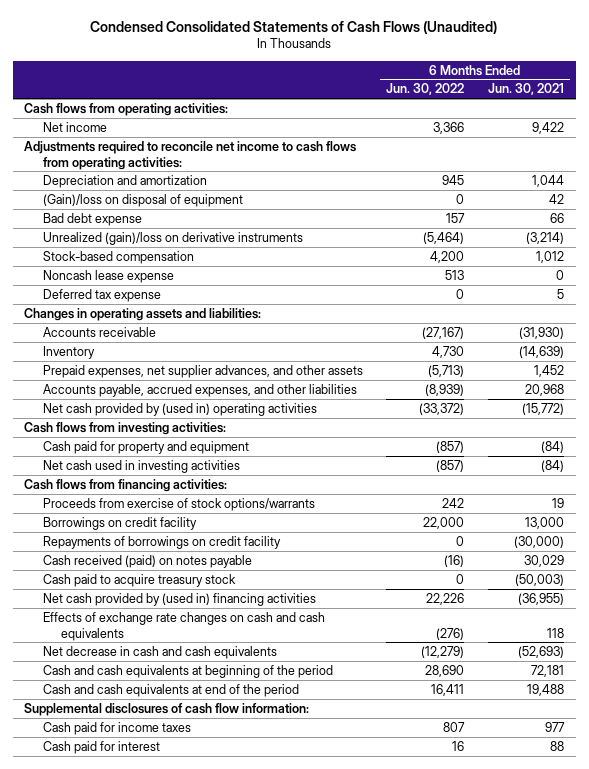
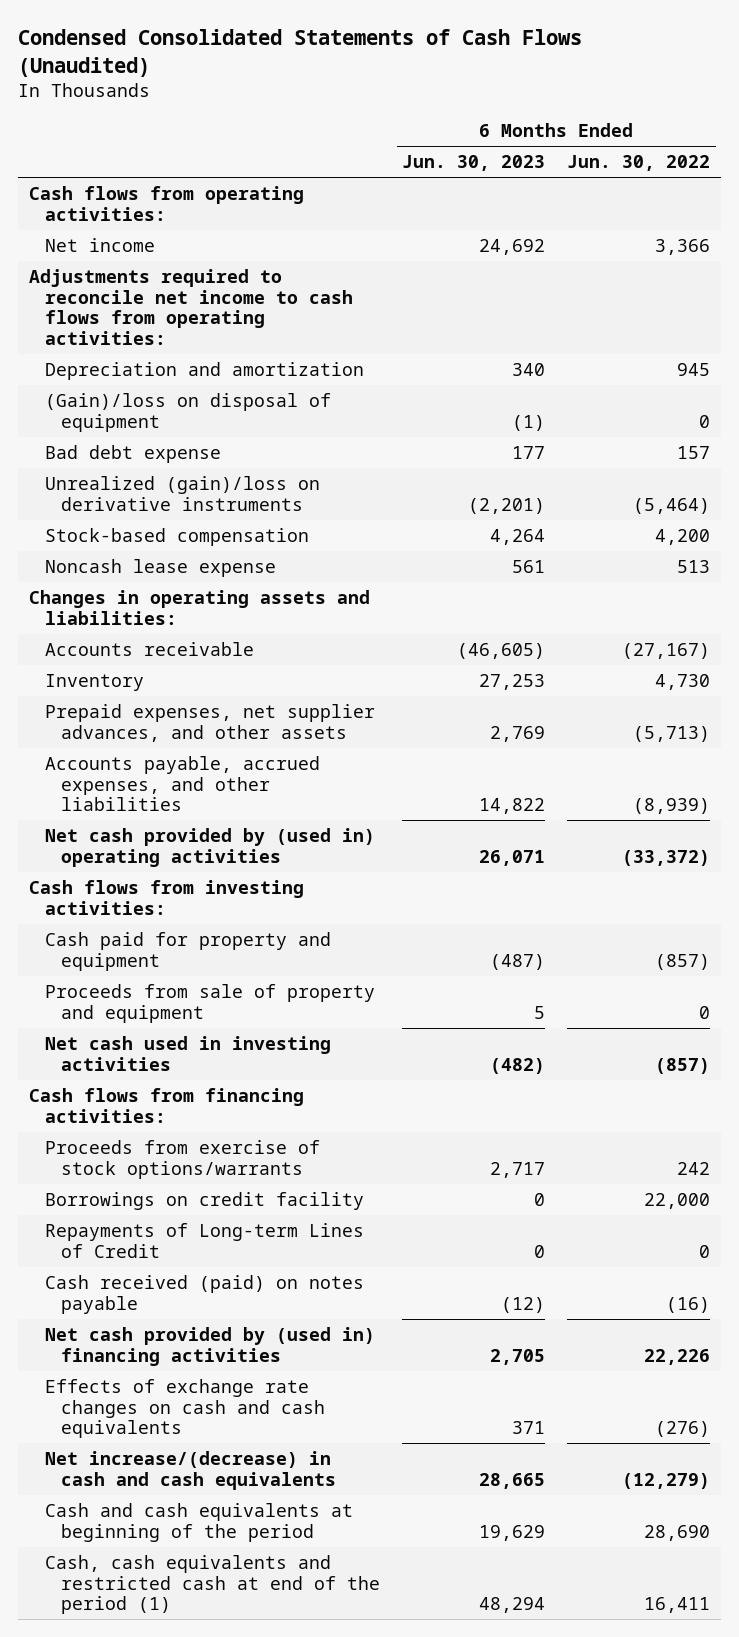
[488,83,565,96] Jun. 30, 2021 -> none
none -> [402,155,546,172] Jun. 30, 2023
[42,288,161,302] Deferred tax expense -> none
none -> [44,983,375,1023] Proceeds from sale of property and equipment
[42,535,281,549] Repayments of borrowings on credit facility -> [44,1222,364,1258] Repayments of Long-term Lines of Credit
[42,573,236,587] Cash paid to acquire treasury stock -> none
[42,645,277,659] Net decrease in cash and cash equivalents -> [44,1450,337,1490] Net increase/(decrease) in cash and cash equivalents
[24,702,310,716] Supplemental disclosures of cash flow information: -> none
[42,721,191,735] Cash paid for income taxes -> none
[42,740,160,754] Cash paid for interest -> none
[42,683,299,697] Cash and cash equivalents at end of the period -> [44,1554,381,1615] Cash, cash equivalents and restricted cash at end of the period (1)

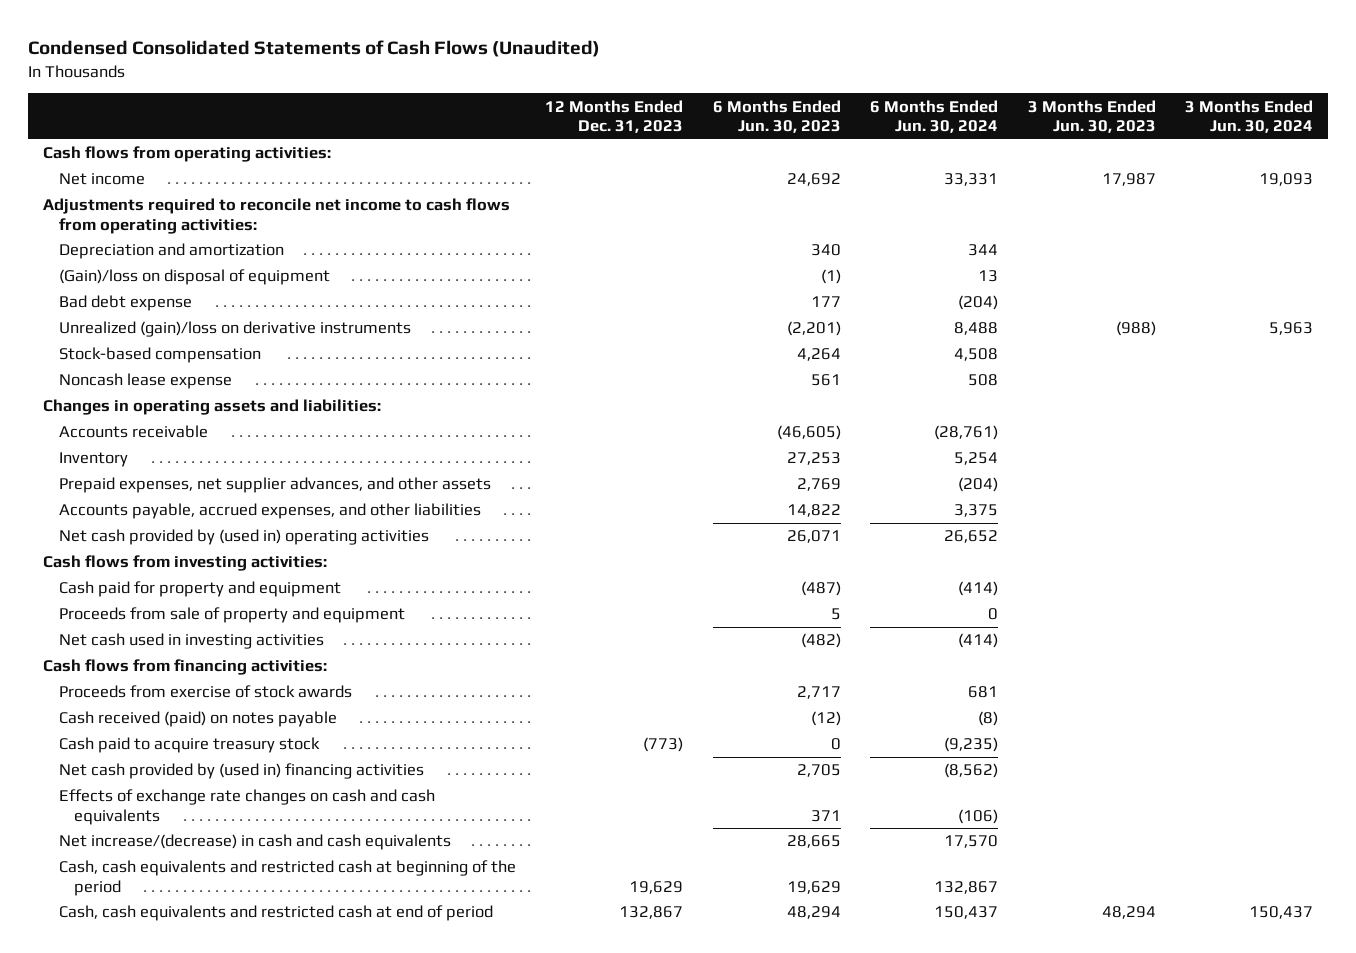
[567,155,711,172] Jun. 30, 2022 -> none
none -> [545,99,684,133] 12 Months Ended Dec. 31, 2023
none -> [870,99,999,133] 6 Months Ended Jun. 30, 2024
none -> [1027,99,1156,133] 3 Months Ended Jun. 30, 2023
none -> [1185,99,1314,133] 3 Months Ended Jun. 30, 2024
[44,1191,364,1210] Borrowings on credit facility -> none
[44,1222,364,1258] Repayments of Long-term Lines of Credit -> none
[44,1139,320,1179] Proceeds from exercise of stock options/warrants -> [58,685,352,699] Proceeds from exercise of stock awards
none -> [58,737,320,754] Cash paid to acquire treasury stock
[44,1502,353,1542] Cash and cash equivalents at beginning of the period -> [58,860,516,896] Cash, cash equivalents and restricted cash at beginning of the period
[44,1554,381,1615] Cash, cash equivalents and restricted cash at end of the period (1) -> [58,905,493,922] Cash, cash equivalents and restricted cash at end of period

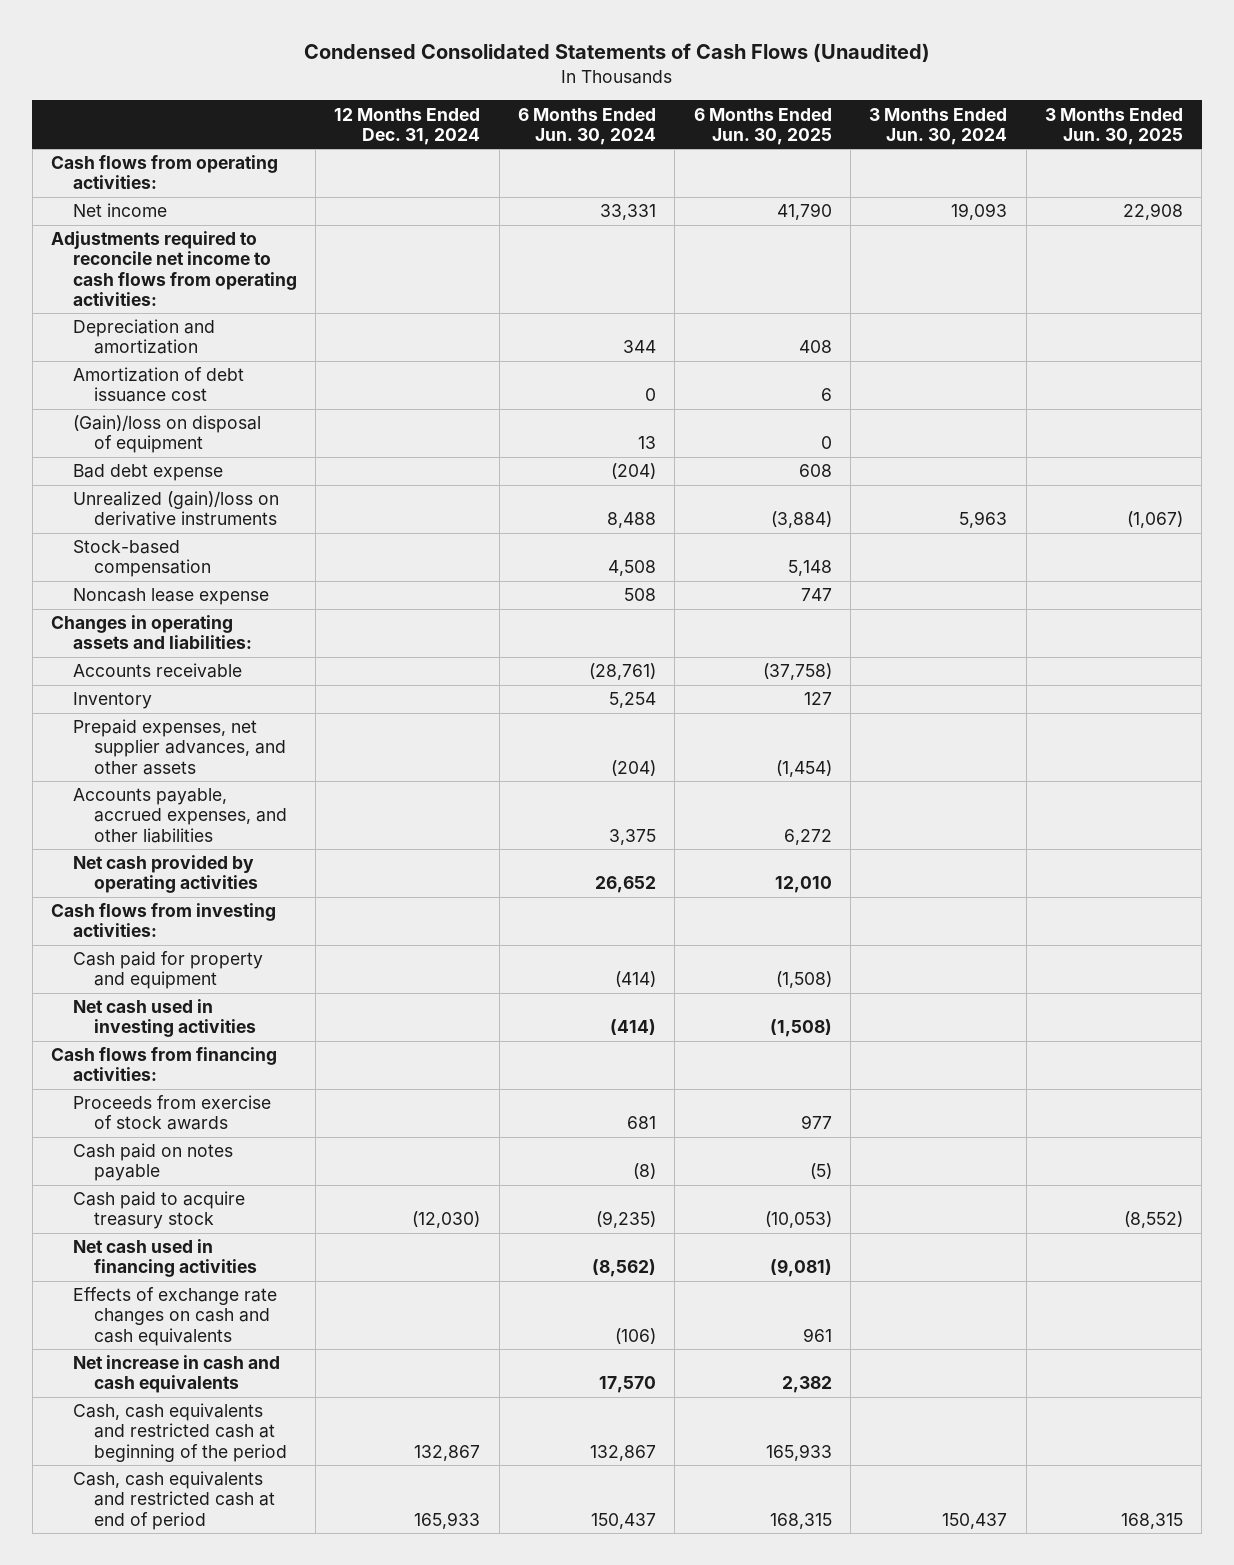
[545,99,684,133] 12 Months Ended Dec. 31, 2023 -> none
[712,99,841,133] 6 Months Ended Jun. 30, 2023 -> none
[1027,99,1156,133] 3 Months Ended Jun. 30, 2023 -> none
none -> [334,107,481,145] 12 Months Ended Dec. 31, 2024
none -> [693,107,832,145] 6 Months Ended Jun. 30, 2025
none -> [1045,107,1184,145] 3 Months Ended Jun. 30, 2025
none -> [72,367,244,403] Amortization of debt issuance cost
[58,529,429,546] Net cash provided by (used in) operating activities -> [72,855,259,894] Net cash provided by operating activities
[58,607,405,624] Proceeds from sale of property and equipment -> none
[58,711,337,728] Cash received (paid) on notes payable -> [72,1143,233,1182] Cash paid on notes payable
[58,763,424,780] Net cash provided by (used in) financing activities -> [72,1239,258,1278] Net cash used in financing activities
[58,834,451,851] Net increase/(decrease) in cash and cash equivalents -> [72,1355,280,1394] Net increase in cash and cash equivalents

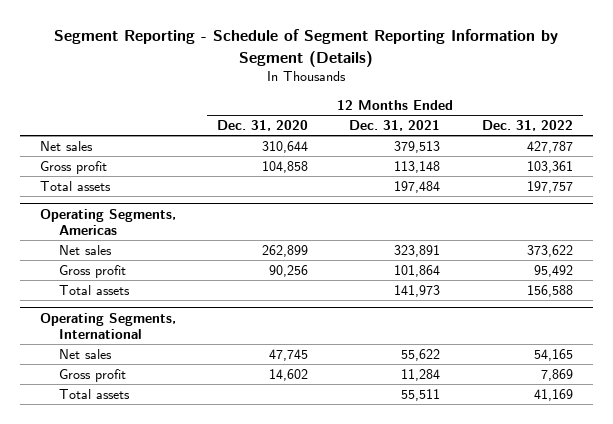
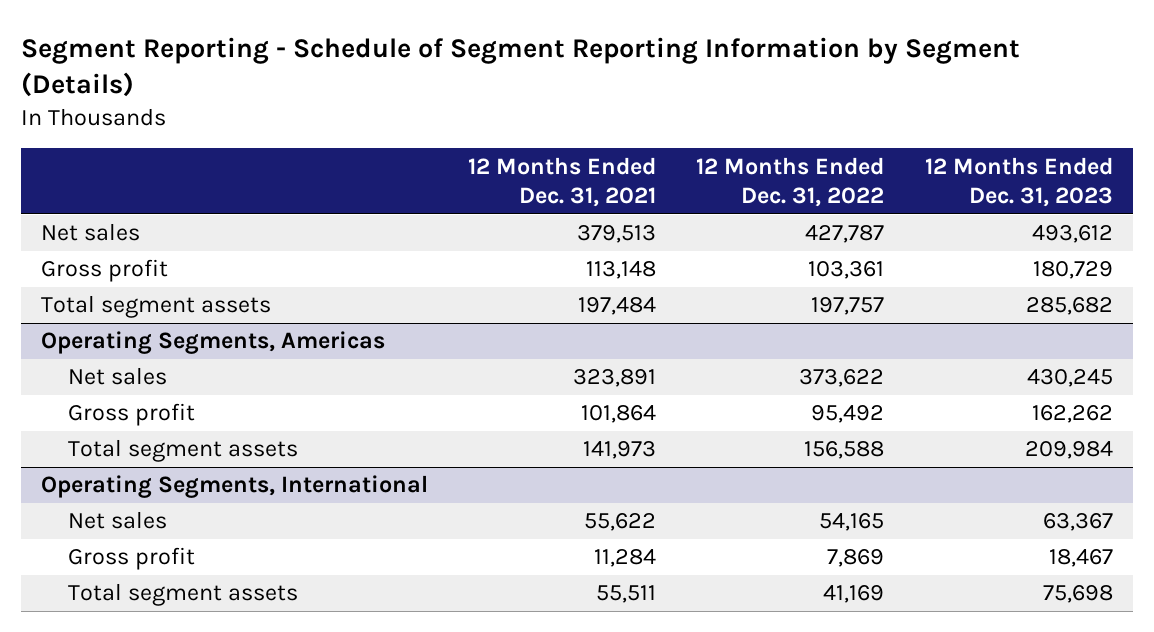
[217,119,309,131] Dec. 31, 2020 -> none
none -> [924,156,1113,207] 12 Months Ended Dec. 31, 2023
[40,180,112,191] Total assets -> [41,295,272,319] Total segment assets
[58,284,130,295] Total assets -> [67,439,298,463] Total segment assets
[58,388,130,399] Total assets -> [67,583,298,607] Total segment assets

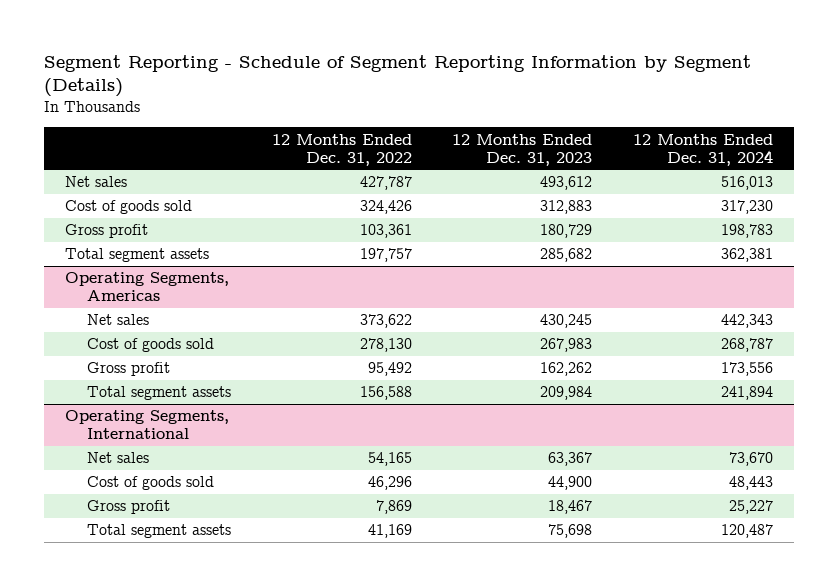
[468,156,657,207] 12 Months Ended Dec. 31, 2021 -> none
none -> [633,133,774,166] 12 Months Ended Dec. 31, 2024
none -> [64,200,192,215] Cost of goods sold
none -> [86,338,214,353] Cost of goods sold
none -> [86,476,214,491] Cost of goods sold

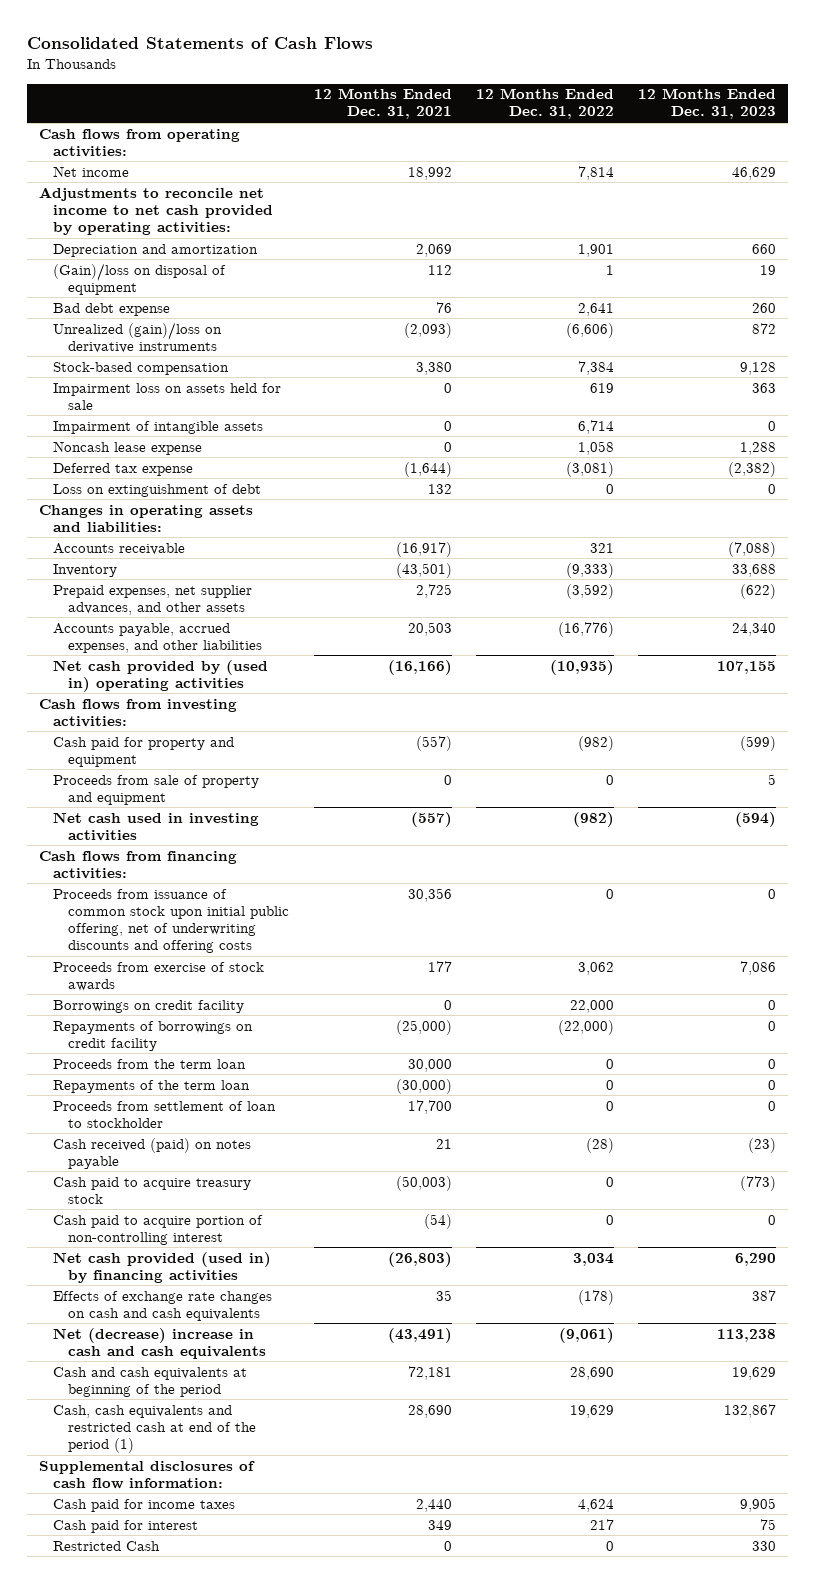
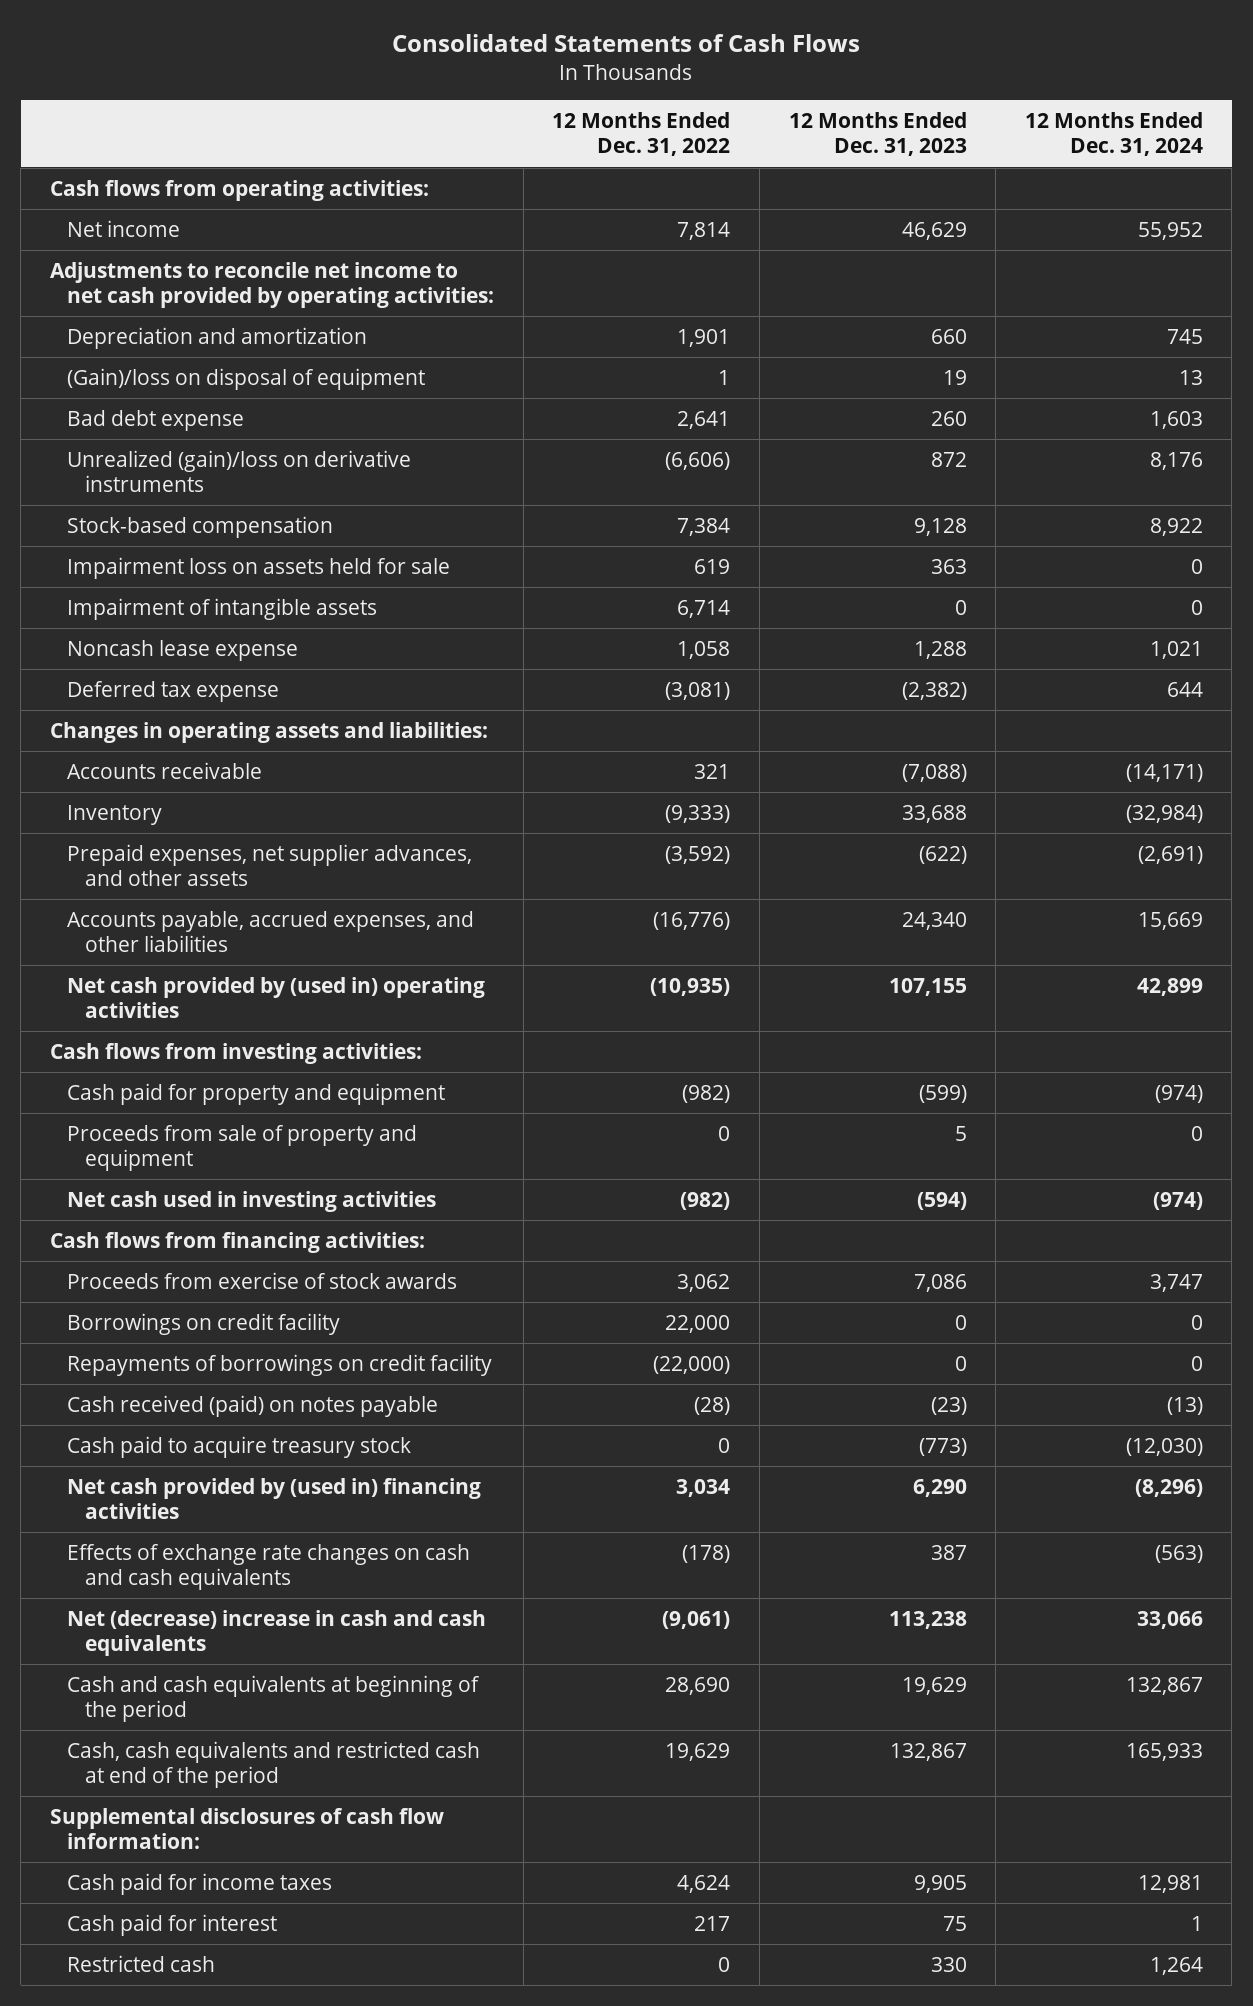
[313,88,452,120] 12 Months Ended Dec. 31, 2021 -> none
none -> [1024,111,1203,157] 12 Months Ended Dec. 31, 2024
[53,483,262,497] Loss on extinguishment of debt -> none
[53,888,290,953] Proceeds from issuance of common stock upon initial public offering, net of underwriting discounts and offering costs -> none
[53,1058,247,1069] Proceeds from the term loan -> none
[53,1079,251,1093] Repayments of the term loan -> none
[53,1100,277,1128] Proceeds from settlement of loan to stockholder -> none
[53,1214,264,1245] Cash paid to acquire portion of non-controlling interest -> none
[53,1251,272,1283] Net cash provided (used in) by financing activities -> [67,1477,482,1520] Net cash provided by (used in) financing activities
[53,1404,257,1453] Cash, cash equivalents and restricted cash at end of the period (1) -> [67,1740,481,1789] Cash, cash equivalents and restricted cash at end of the period
[53,1540,161,1551] Restricted Cash -> [67,1954,216,1972] Restricted cash

